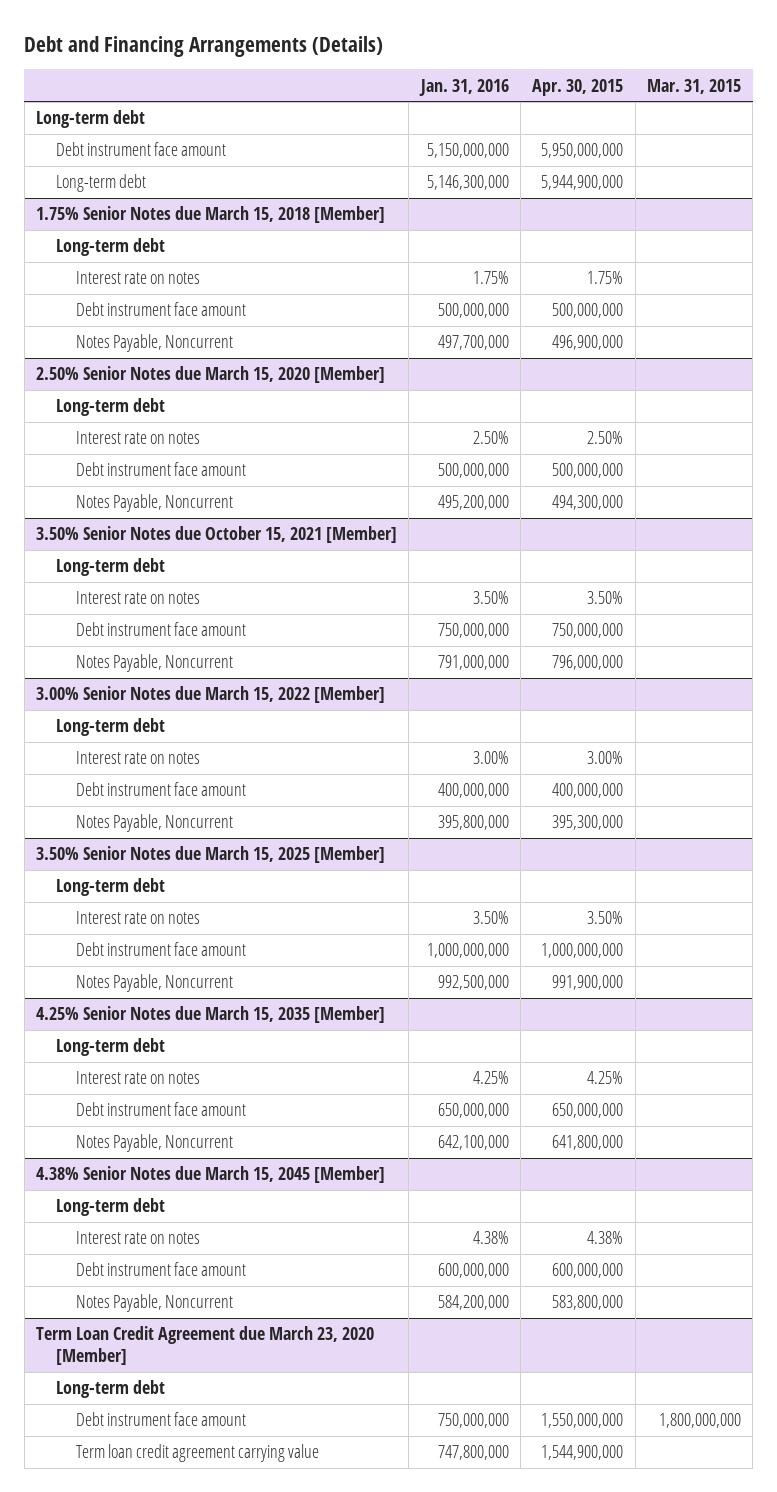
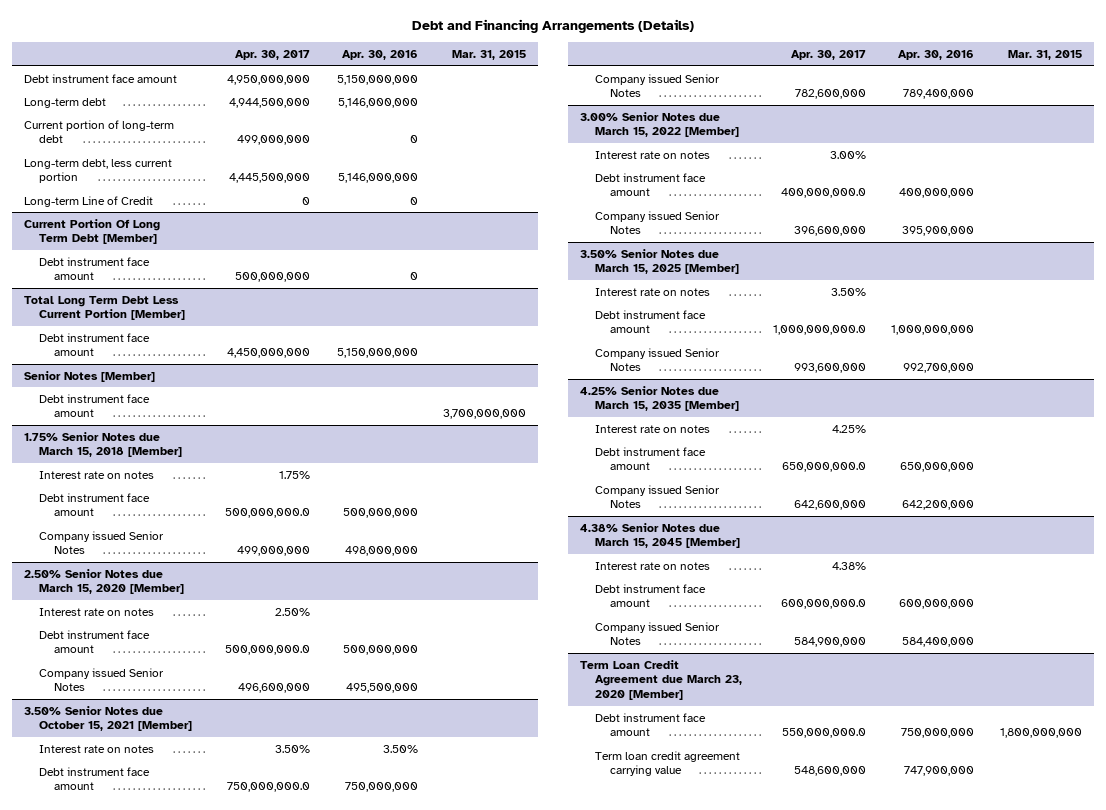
[418,78,509,96] Jan. 31, 2016 -> none
[532,78,624,96] Apr. 30, 2015 -> none
none -> [235,50,311,61] Apr. 30, 2017
none -> [341,50,418,61] Apr. 30, 2016
[36,110,146,129] Long-term debt -> none
none -> [24,119,175,144] Current portion of long-term debt
none -> [24,158,173,184] Long-term debt, less current portion
none -> [24,195,154,207] Long-term Line of Credit
none -> [24,218,161,245] Current Portion Of Long Term Debt [Member]
none -> [39,256,151,281] Debt instrument face amount
none -> [24,295,186,321] Total Long Term Debt Less Current Portion [Member]
none -> [39,332,151,357] Debt instrument face amount
none -> [24,370,156,382] Senior Notes [Member]
none -> [39,393,151,418] Debt instrument face amount
[55,238,165,257] Long-term debt -> none
[75,334,233,353] Notes Payable, Noncurrent -> none
none -> [39,530,165,555] Company issued Senior Notes
[55,398,165,417] Long-term debt -> none
[75,494,233,513] Notes Payable, Noncurrent -> none
none -> [39,667,165,692] Company issued Senior Notes
[55,558,165,577] Long-term debt -> none
[75,654,233,673] Notes Payable, Noncurrent -> none
none -> [595,73,721,98] Company issued Senior Notes
[55,718,165,737] Long-term debt -> none
[75,814,233,833] Notes Payable, Noncurrent -> none
none -> [595,210,721,235] Company issued Senior Notes
[55,878,165,897] Long-term debt -> none
[75,974,233,993] Notes Payable, Noncurrent -> none
none -> [595,347,721,372] Company issued Senior Notes
[55,1038,165,1057] Long-term debt -> none
[75,1134,233,1153] Notes Payable, Noncurrent -> none
none -> [595,484,721,509] Company issued Senior Notes
[55,1198,165,1217] Long-term debt -> none
[75,1294,233,1313] Notes Payable, Noncurrent -> none
none -> [595,621,721,646] Company issued Senior Notes
[55,1380,165,1399] Long-term debt -> none

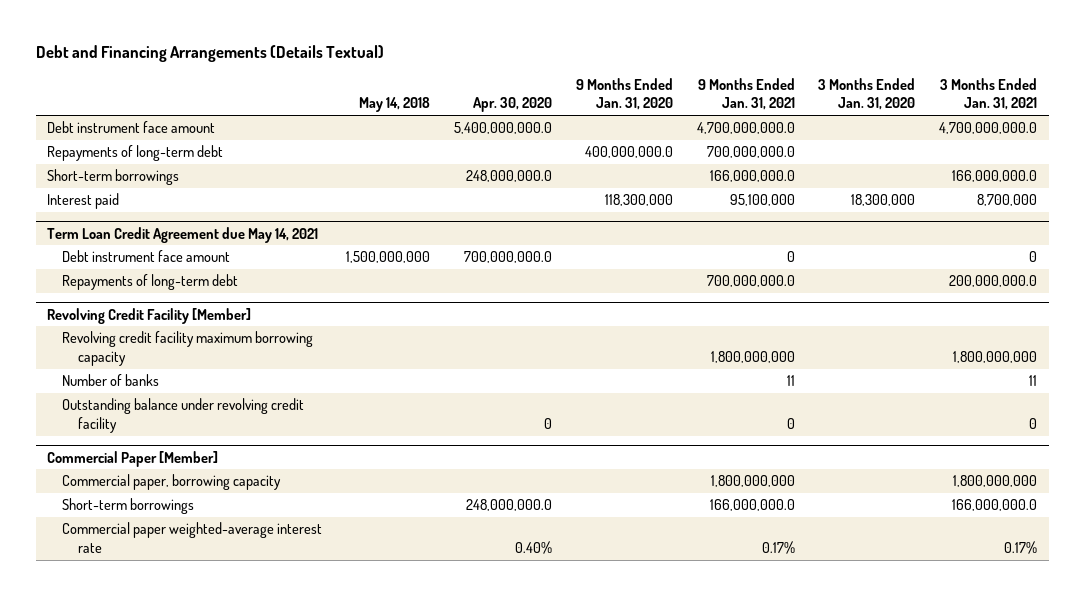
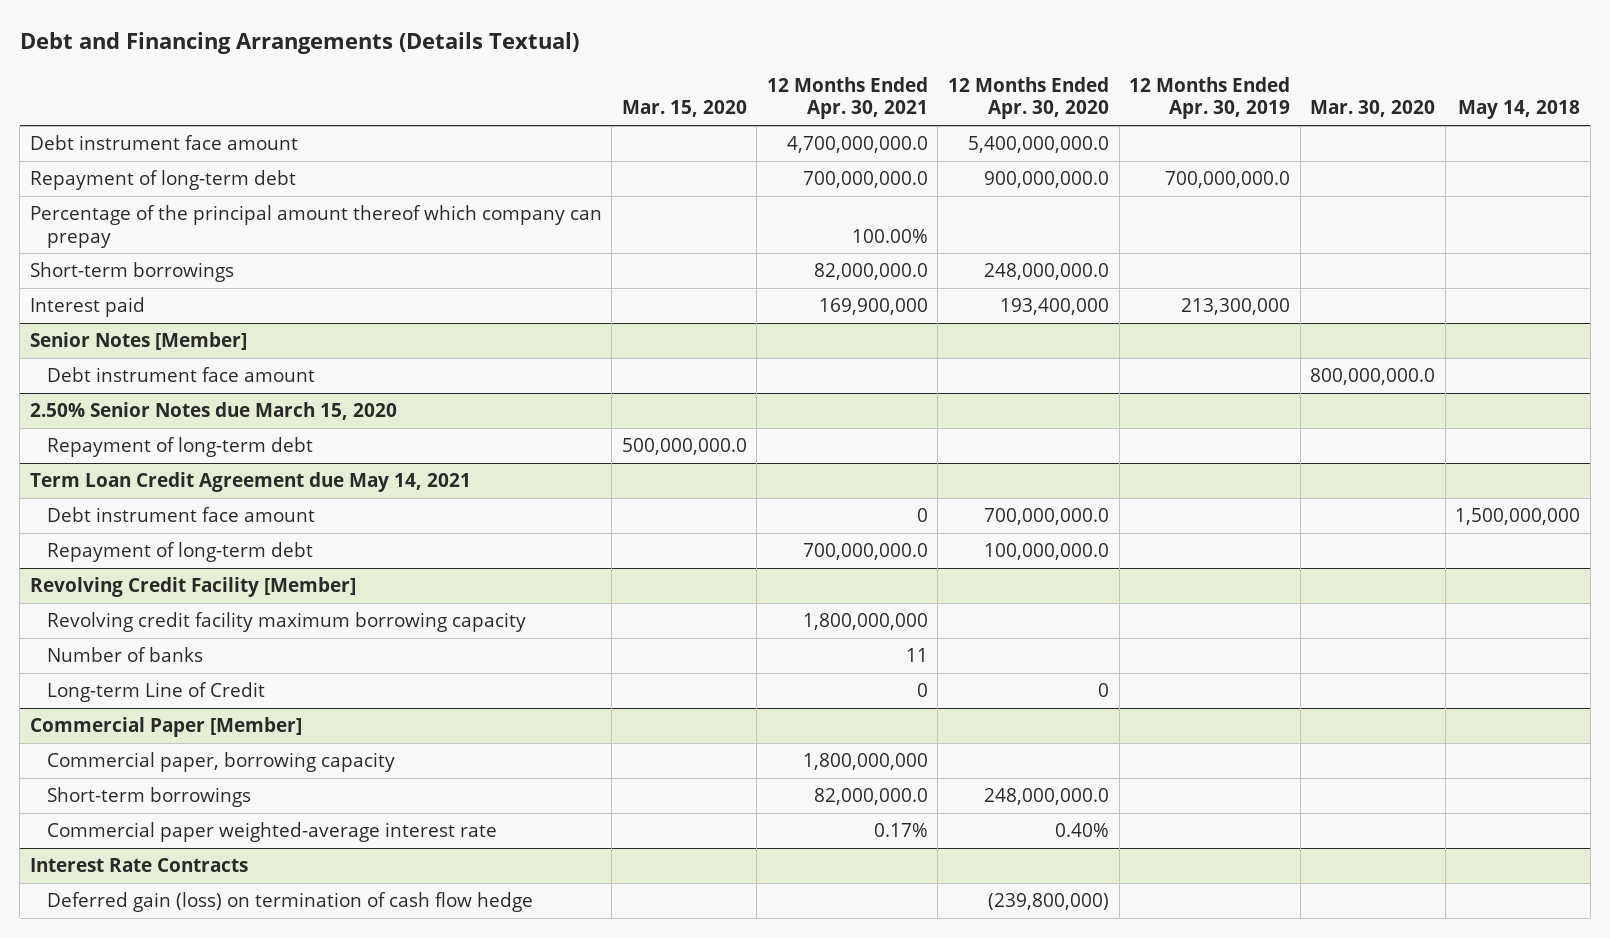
[473,97,553,113] Apr. 30, 2020 -> none
[575,77,673,111] 9 Months Ended Jan. 31, 2020 -> none
[697,77,795,111] 9 Months Ended Jan. 31, 2021 -> none
[818,77,916,111] 3 Months Ended Jan. 31, 2020 -> none
[940,77,1038,111] 3 Months Ended Jan. 31, 2021 -> none
none -> [621,100,747,118] Mar. 15, 2020
none -> [766,76,928,120] 12 Months Ended Apr. 30, 2021
none -> [948,76,1110,120] 12 Months Ended Apr. 30, 2020
none -> [1129,76,1291,120] 12 Months Ended Apr. 30, 2019
none -> [1310,100,1436,118] Mar. 30, 2020
[47,145,224,162] Repayments of long-term debt -> [29,170,296,191] Repayment of long-term debt
none -> [29,205,602,248] Percentage of the principal amount thereof which company can prepay
none -> [29,332,247,351] Senior Notes [Member]
none -> [46,367,315,383] Debt instrument face amount
none -> [29,402,397,421] 2.50% Senior Notes due March 15, 2020
none -> [46,437,313,458] Repayment of long-term debt
[62,274,239,291] Repayments of long-term debt -> [46,542,313,563] Repayment of long-term debt
[62,398,305,433] Outstanding balance under revolving credit facility -> [46,682,265,703] Long-term Line of Credit
none -> [29,858,248,873] Interest Rate Contracts
none -> [46,892,533,913] Deferred gain (loss) on termination of cash flow hedge

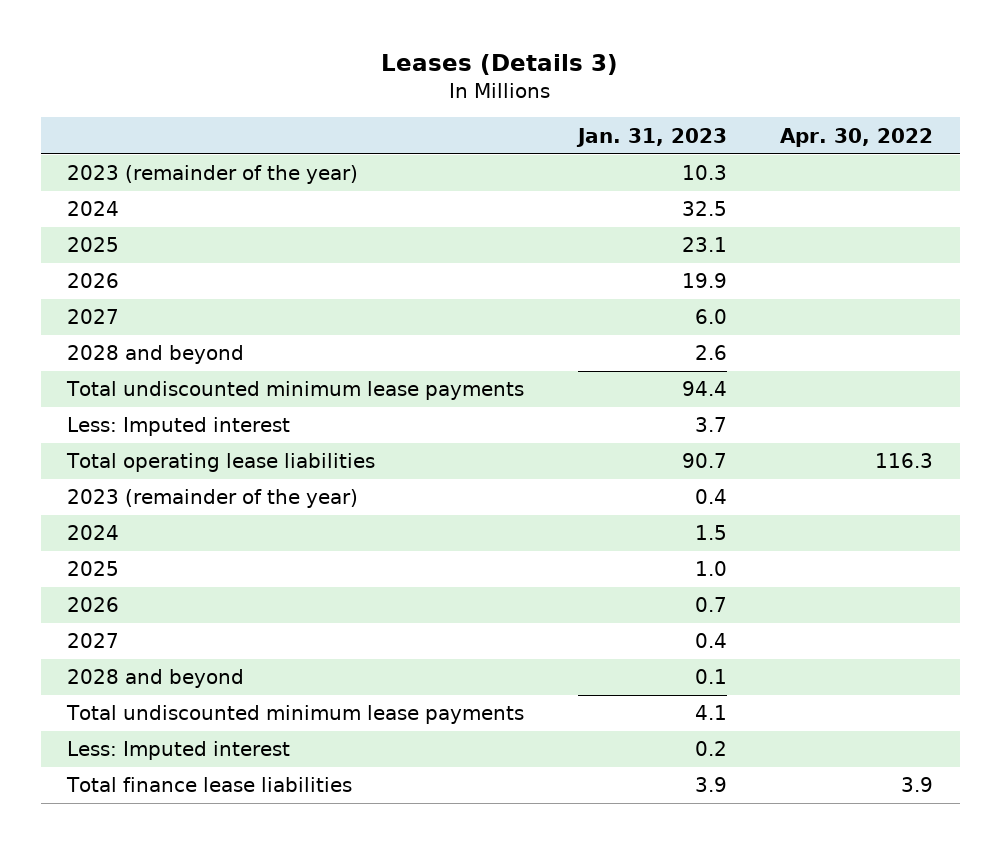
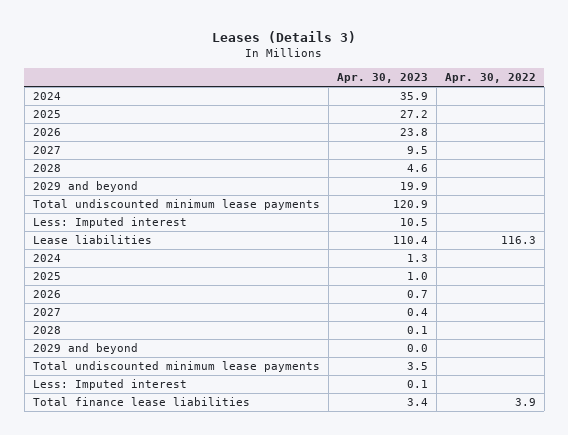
[575,127,727,147] Jan. 31, 2023 -> none
none -> [336,73,428,84] Apr. 30, 2023
[67,165,359,185] 2023 (remainder of the year) -> none
none -> [32,164,61,173] 2028
[67,345,245,365] 2028 and beyond -> [32,181,138,193] 2029 and beyond
[67,489,359,509] 2023 (remainder of the year) -> none
[66,453,376,473] Total operating lease liabilities -> [32,235,152,245] Lease liabilities
none -> [32,326,61,335] 2028
[67,669,245,689] 2028 and beyond -> [32,343,138,355] 2029 and beyond

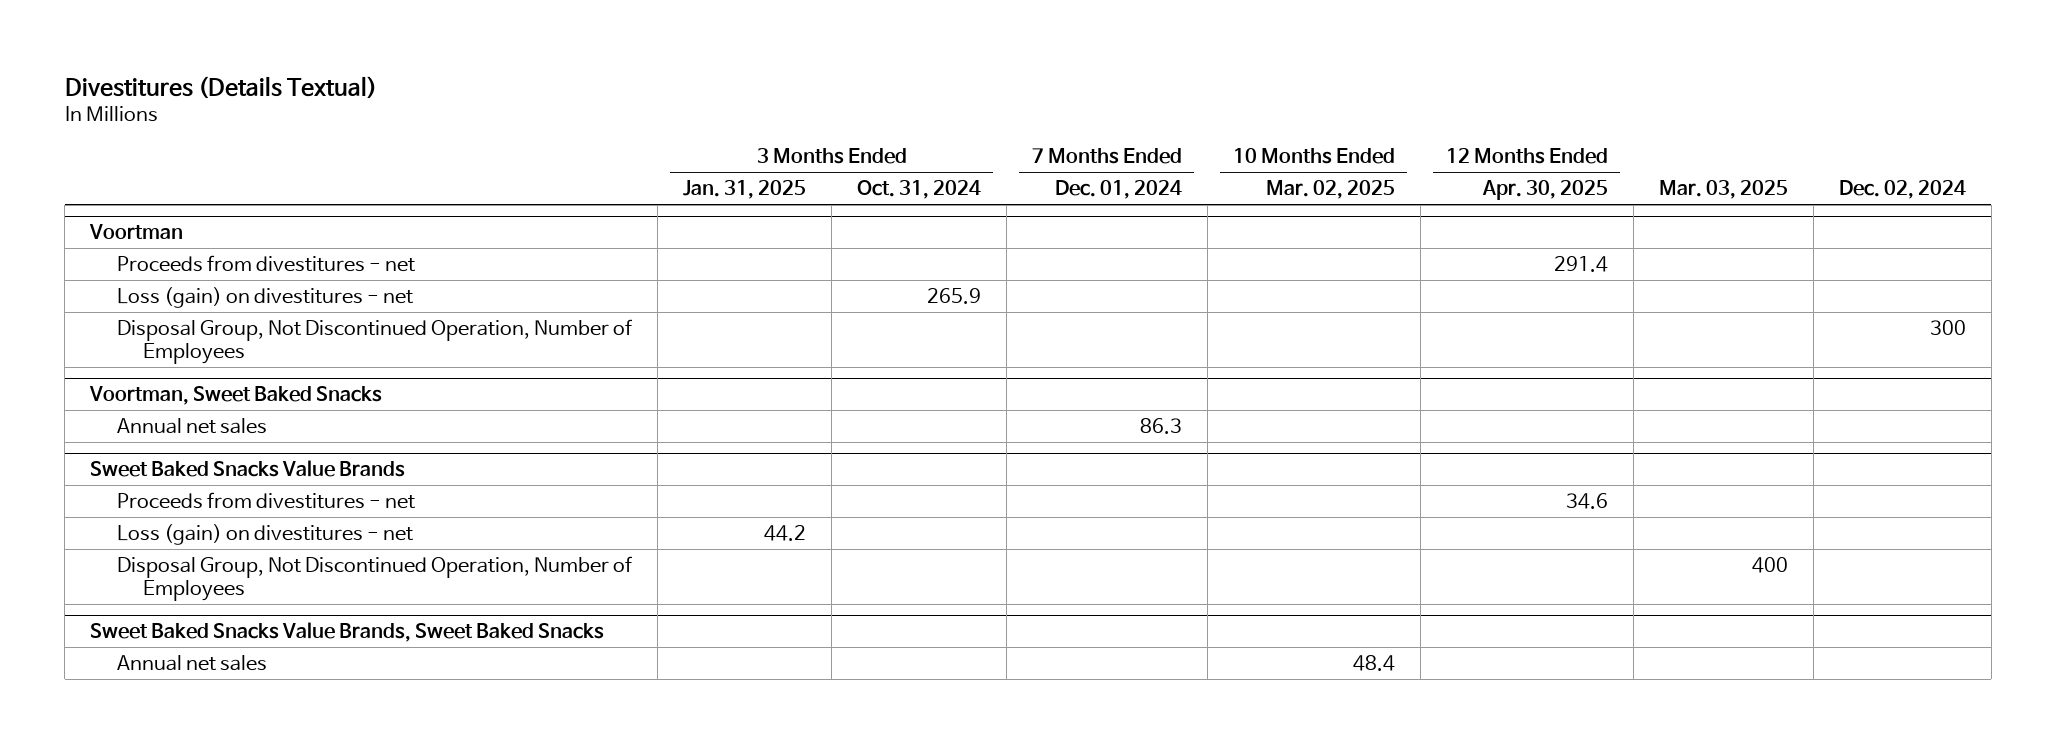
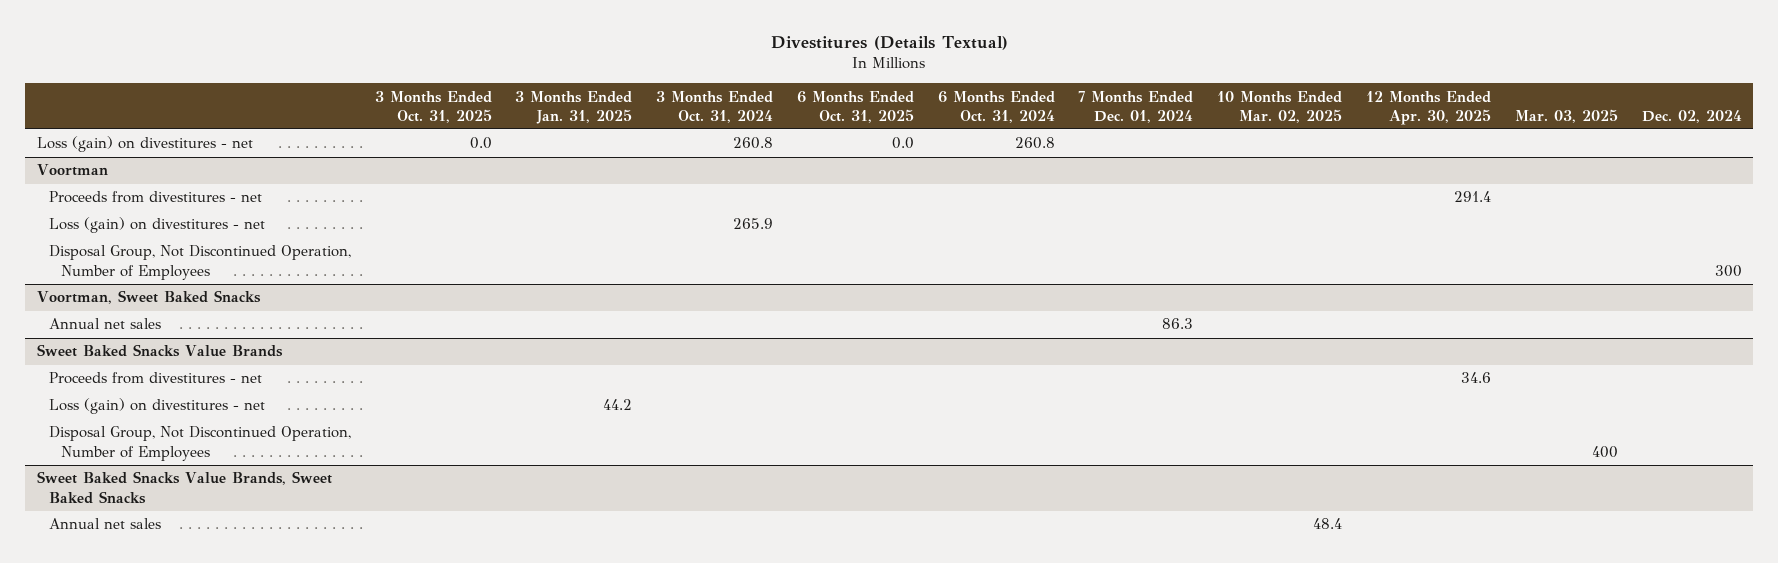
none -> [374,90,492,123] 3 Months Ended Oct. 31, 2025
none -> [796,90,914,123] 6 Months Ended Oct. 31, 2025
none -> [937,90,1055,123] 6 Months Ended Oct. 31, 2024
none -> [36,136,253,153] Loss (gain) on divestitures - net

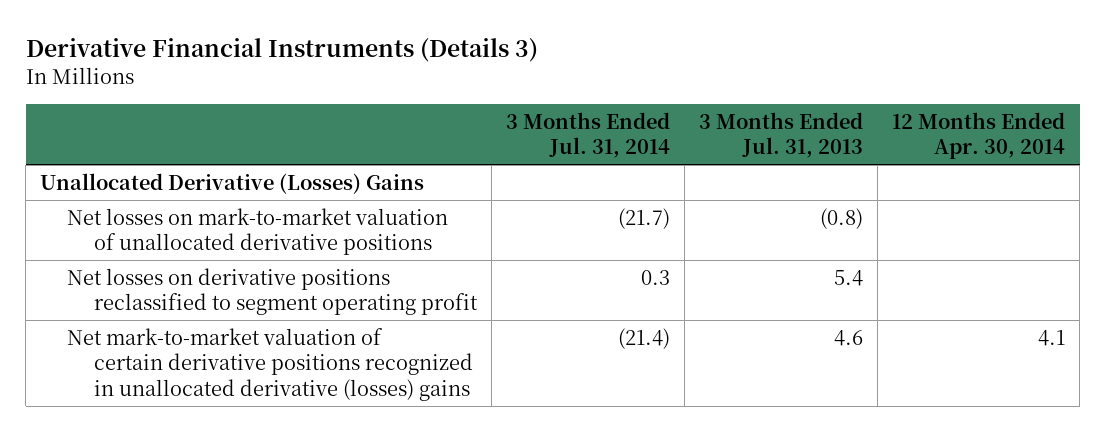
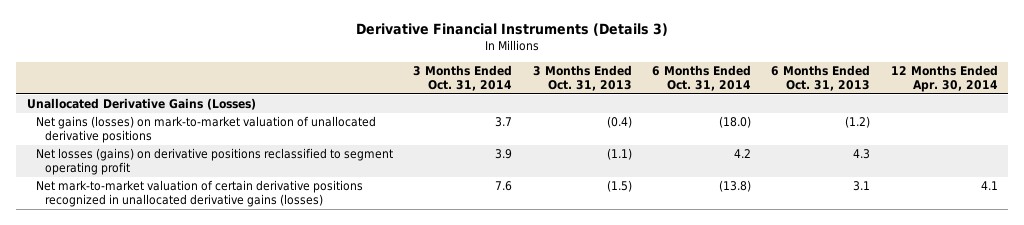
[506,111,671,159] 3 Months Ended Jul. 31, 2014 -> none
[699,111,864,159] 3 Months Ended Jul. 31, 2013 -> none
none -> [413,64,513,91] 3 Months Ended Oct. 31, 2014
none -> [532,64,632,91] 3 Months Ended Oct. 31, 2013
none -> [652,64,752,91] 6 Months Ended Oct. 31, 2014
none -> [771,64,871,91] 6 Months Ended Oct. 31, 2013
[40,172,425,194] Unallocated Derivative (Losses) Gains -> [26,98,256,111] Unallocated Derivative Gains (Losses)
[67,207,449,256] Net losses on mark-to-market valuation of unallocated derivative positions -> [35,116,376,144] Net gains (losses) on mark-to-market valuation of unallocated derivative positions
[67,267,479,316] Net losses on derivative positions reclassified to segment operating profit -> [35,148,393,176] Net losses (gains) on derivative positions reclassified to segment operating profit
[67,327,474,401] Net mark-to-market valuation of certain derivative positions recognized in unallocated derivative (losses) gains -> [35,180,363,208] Net mark-to-market valuation of certain derivative positions recognized in unallocated derivative gains (losses)

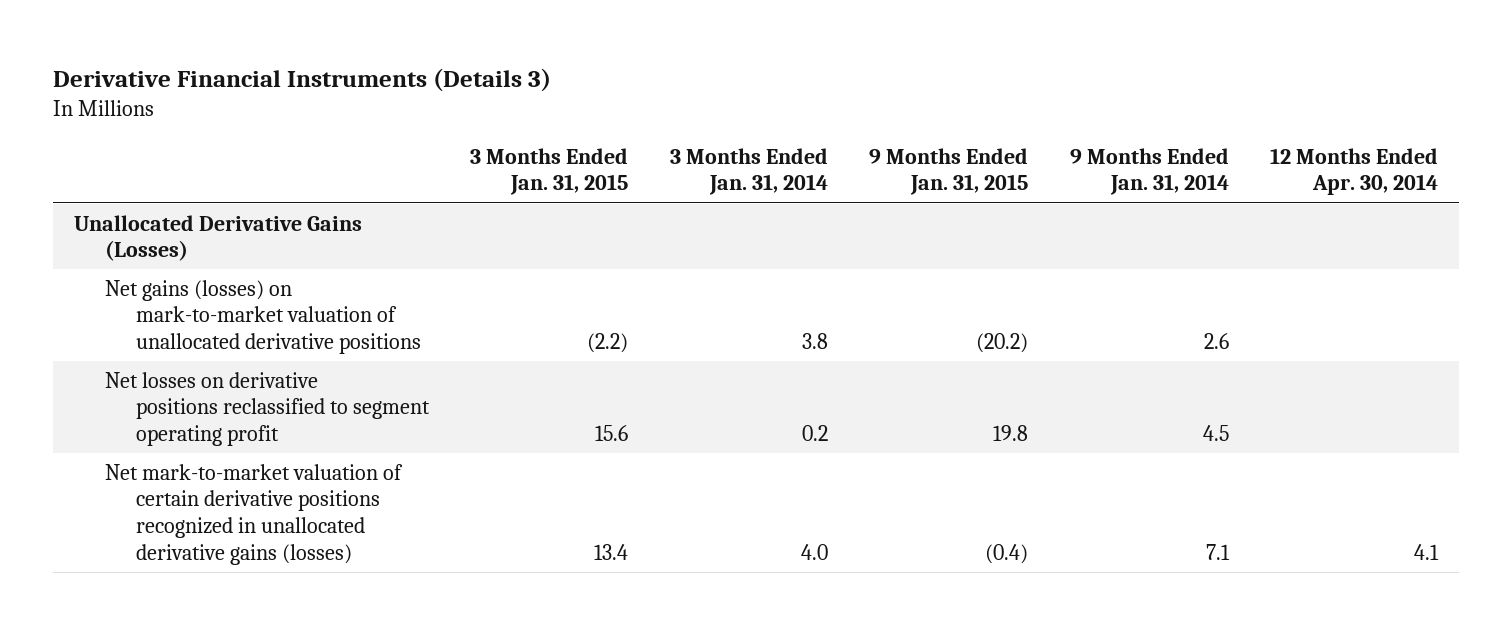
[413,64,513,91] 3 Months Ended Oct. 31, 2014 -> none
[532,64,632,91] 3 Months Ended Oct. 31, 2013 -> none
[652,64,752,91] 6 Months Ended Oct. 31, 2014 -> none
[771,64,871,91] 6 Months Ended Oct. 31, 2013 -> none
none -> [470,147,629,196] 3 Months Ended Jan. 31, 2015
none -> [669,147,828,196] 3 Months Ended Jan. 31, 2014
none -> [869,147,1029,196] 9 Months Ended Jan. 31, 2015
none -> [1069,147,1229,196] 9 Months Ended Jan. 31, 2014
[35,148,393,176] Net losses (gains) on derivative positions reclassified to segment operating profit -> [105,371,431,446] Net losses on derivative positions reclassified to segment operating profit

